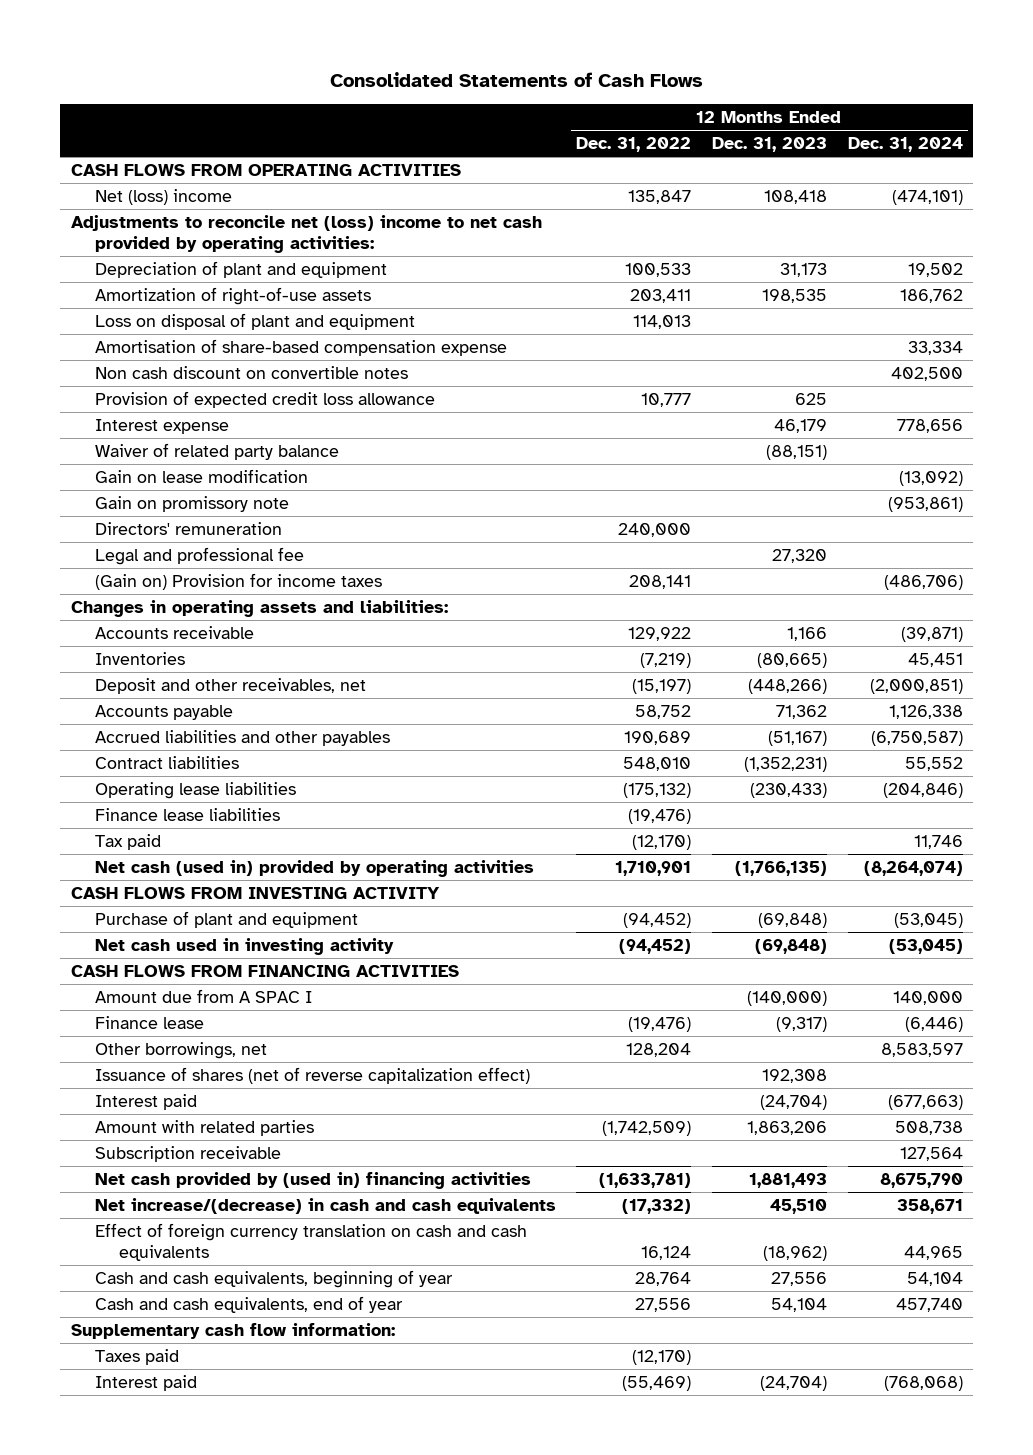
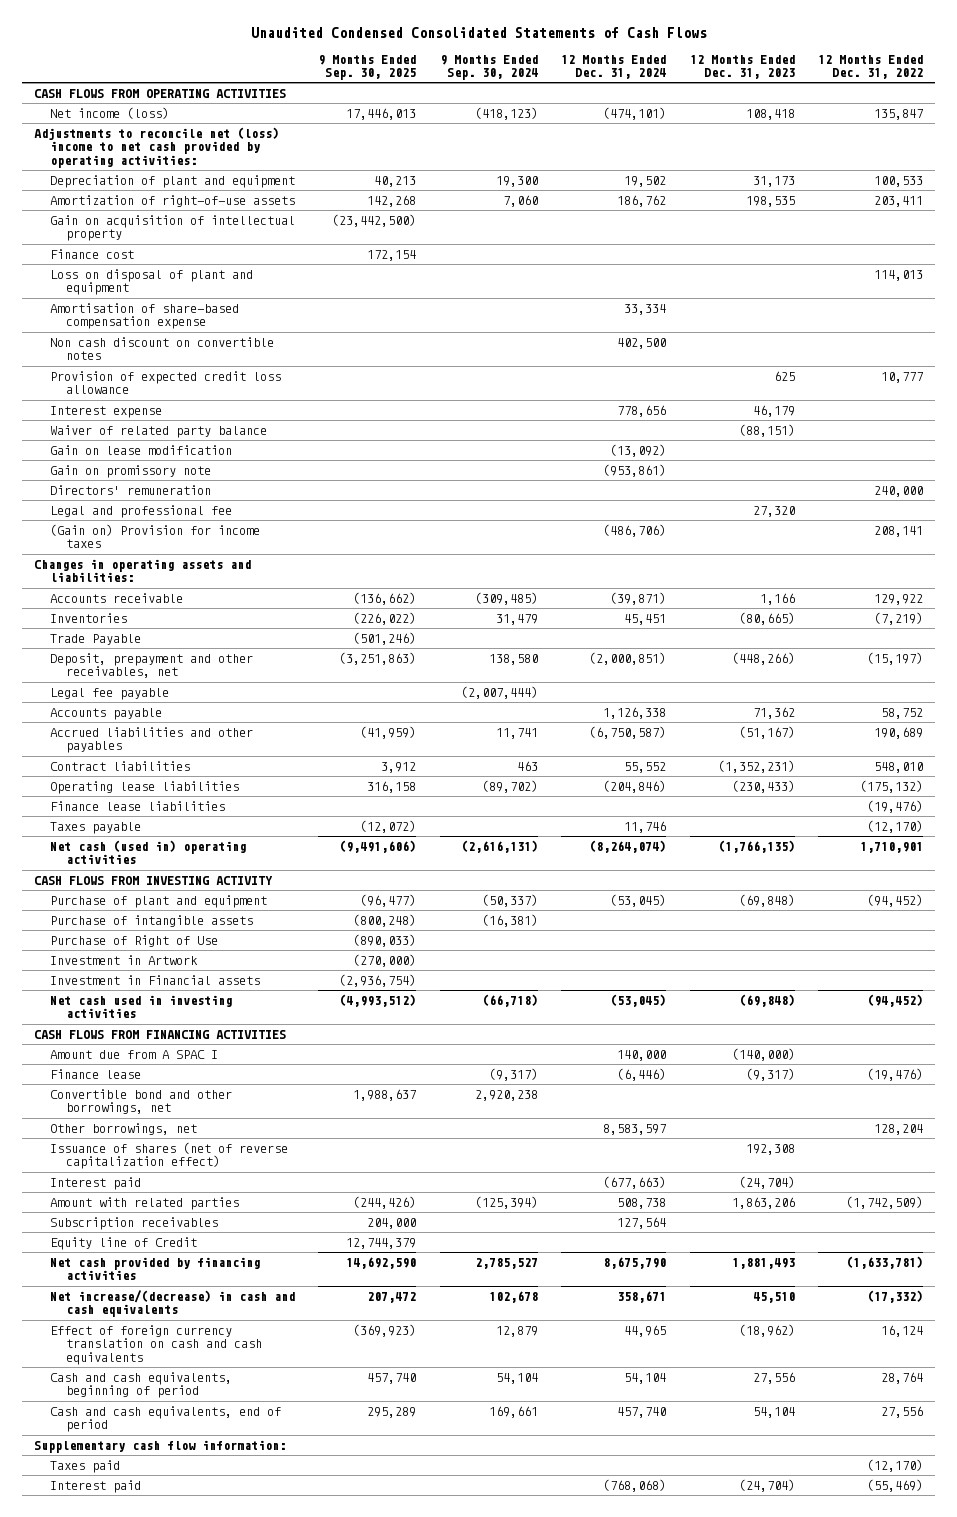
[329,72,703,88] Consolidated Statements of Cash Flows -> [250,27,707,39] Unaudited Condensed Consolidated Statements of Cash Flows
none -> [318,54,417,81] 9 Months Ended Sep. 30, 2025
none -> [439,54,538,81] 9 Months Ended Sep. 30, 2024
[94,188,232,205] Net (loss) income -> [49,106,169,119] Net income (loss)
none -> [49,214,295,242] Gain on acquisition of intellectual property
none -> [49,248,134,259] Finance cost
none -> [49,633,141,645] Trade Payable
[94,677,366,694] Deposit and other receivables, net -> [49,652,253,679] Deposit, prepayment and other receivables, net
none -> [49,687,169,700] Legal fee payable
[94,833,161,850] Tax paid -> [49,821,141,834] Taxes payable
[94,859,534,877] Net cash (used in) provided by operating activities -> [49,839,246,865] Net cash (used in) operating activities
none -> [49,914,253,927] Purchase of intangible assets
none -> [49,934,218,947] Purchase of Right of Use
none -> [49,954,198,965] Investment in Artwork
none -> [49,974,260,985] Investment in Financial assets
[94,937,394,955] Net cash used in investing activity -> [49,994,232,1019] Net cash used in investing activities
none -> [49,1088,232,1115] Convertible bond and other borrowings, net
[94,1145,281,1162] Subscription receivable -> [49,1216,218,1230] Subscription receivables
none -> [49,1236,197,1250] Equity line of Credit
[94,1171,531,1189] Net cash provided by (used in) financing activities -> [49,1256,260,1281] Net cash provided by financing activities
[94,1269,453,1288] Cash and cash equivalents, beginning of year -> [49,1371,232,1399] Cash and cash equivalents, beginning of period
[94,1295,403,1313] Cash and cash equivalents, end of year -> [49,1405,281,1433] Cash and cash equivalents, end of period

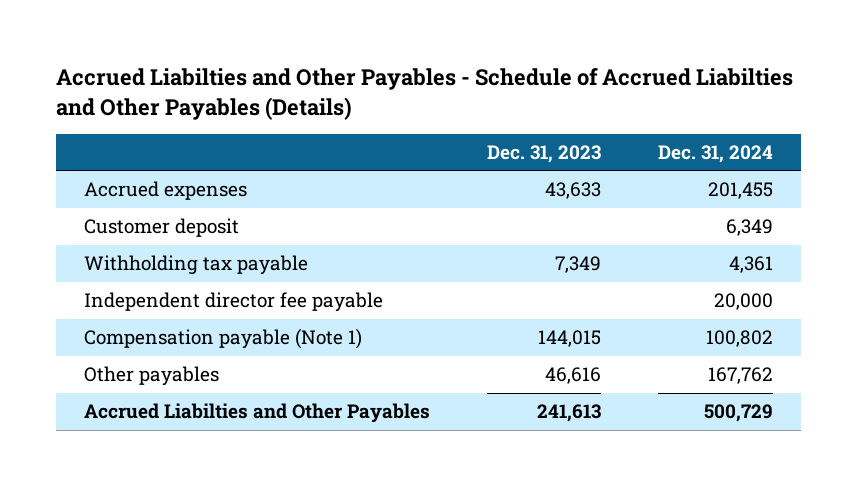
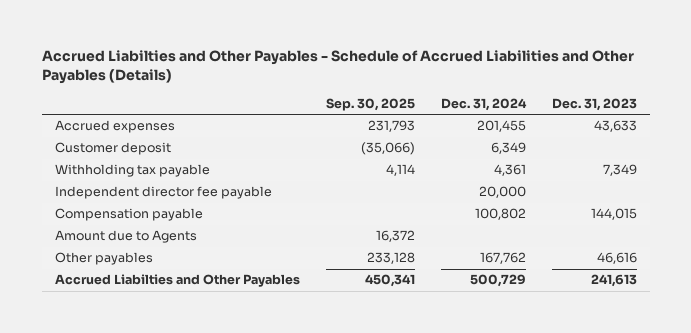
[55,68,793,120] Accrued Liabilties and Other Payables - Schedule of Accrued Liabilties and Other Payables (Details) -> [41,49,634,85] Accrued Liabilties and Other Payables - Schedule of Accrued Liabilities and Other Payables (Details)
none -> [325,97,415,111] Sep. 30, 2025
[84,328,363,350] Compensation payable (Note 1) -> [54,208,203,222] Compensation payable
none -> [54,230,197,244] Amount due to Agents

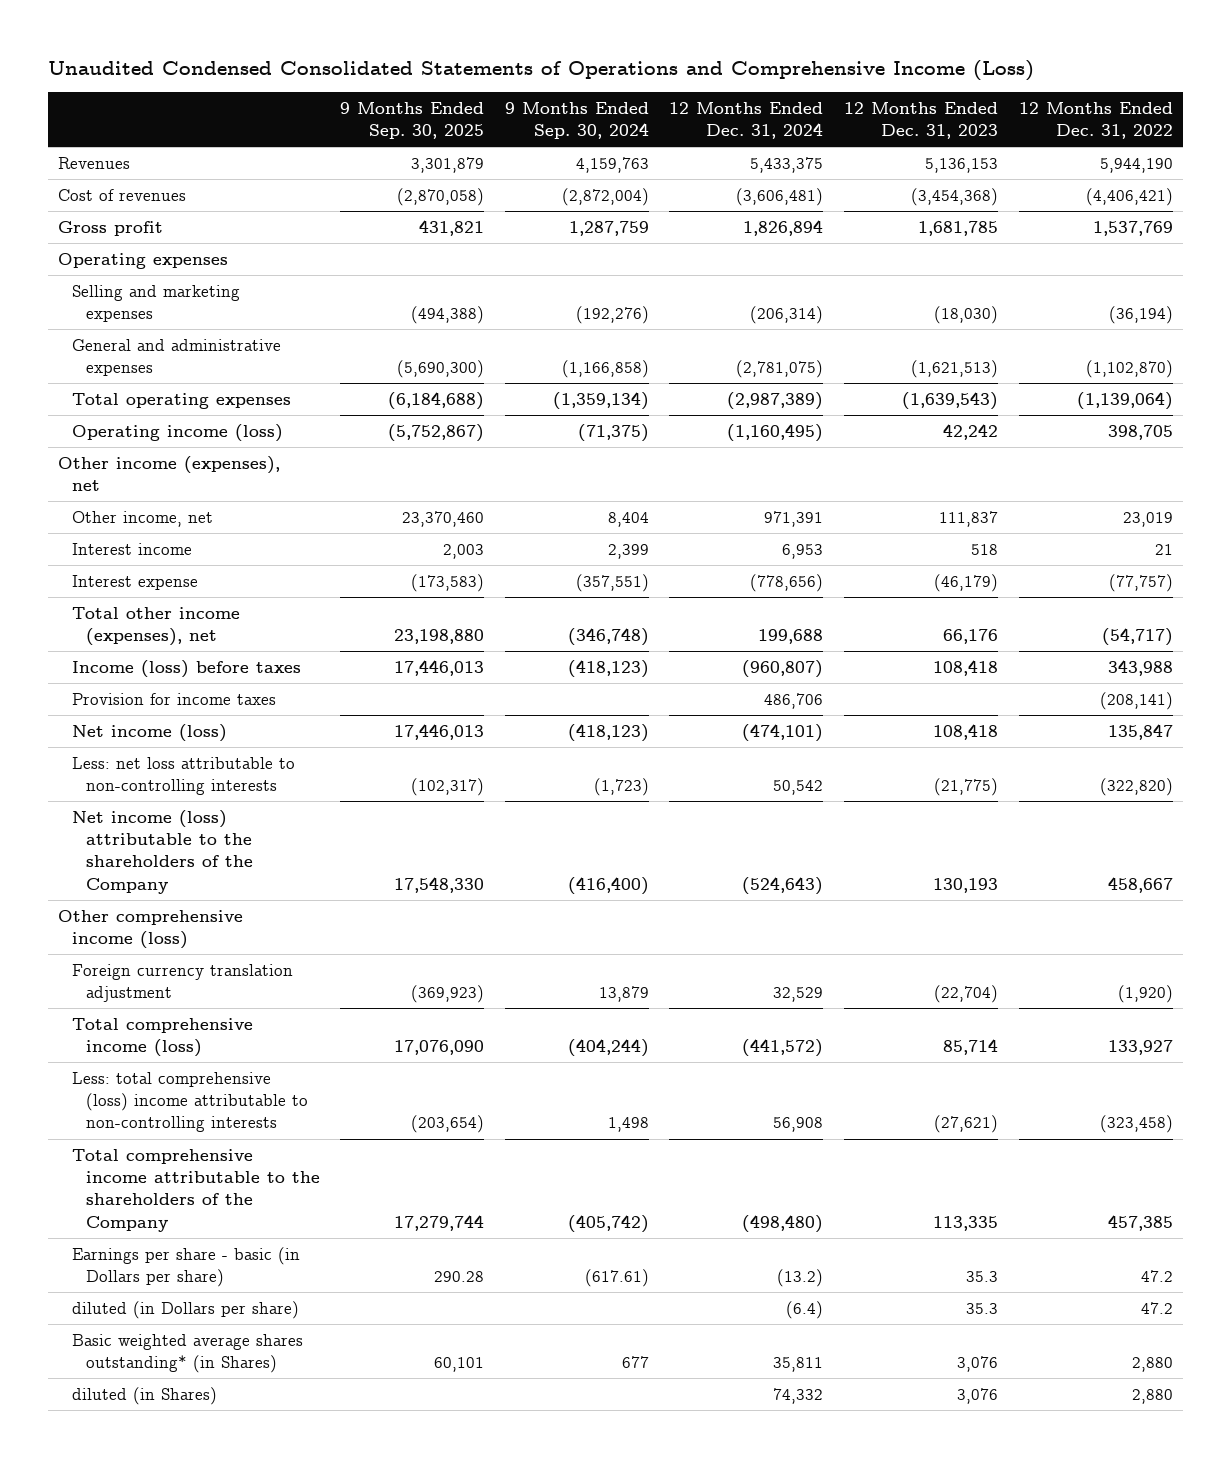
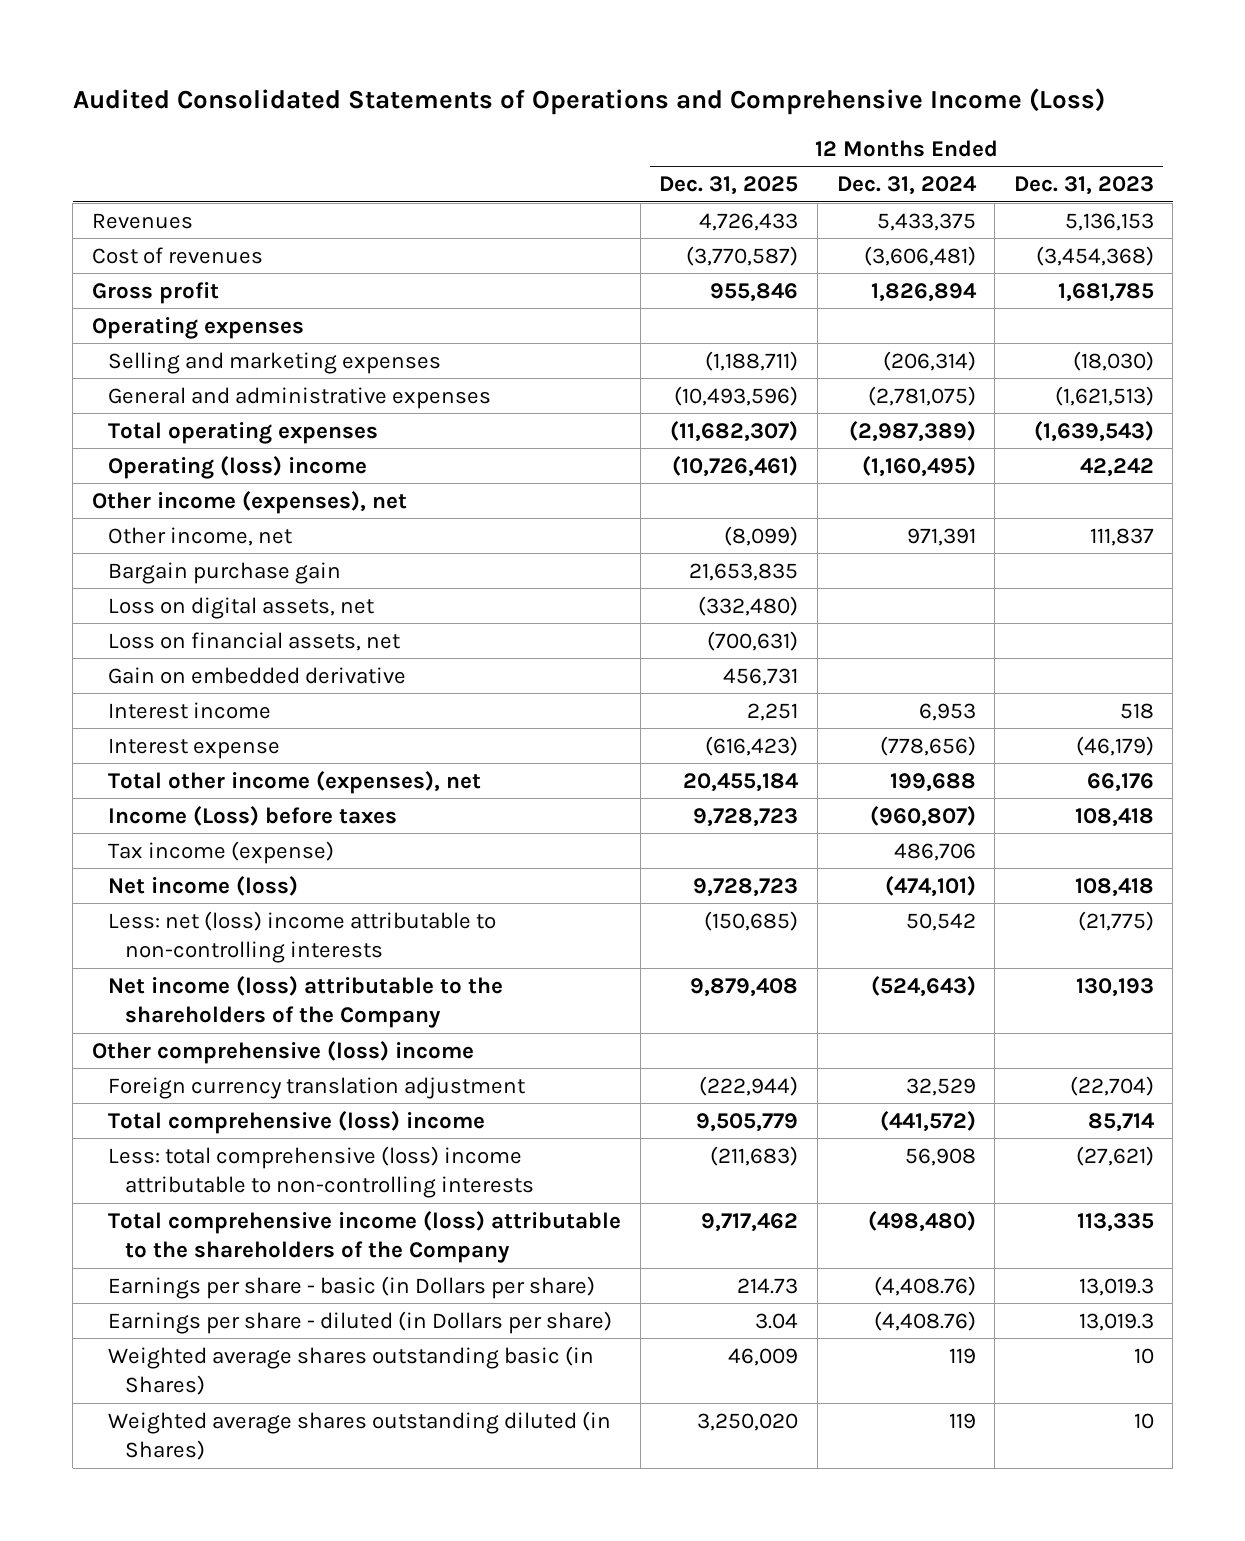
[47,59,1034,81] Unaudited Condensed Consolidated Statements of Operations and Comprehensive Income (Loss) -> [72,87,1105,115] Audited Consolidated Statements of Operations and Comprehensive Income (Loss)
[340,101,485,139] 9 Months Ended Sep. 30, 2025 -> none
[504,101,649,139] 9 Months Ended Sep. 30, 2024 -> none
[1018,101,1173,139] 12 Months Ended Dec. 31, 2022 -> none
none -> [659,176,799,196] Dec. 31, 2025
[71,424,283,443] Operating income (loss) -> [108,455,368,479] Operating (loss) income
none -> [108,561,342,584] Bargain purchase gain
none -> [108,596,375,619] Loss on digital assets, net
none -> [108,631,401,651] Loss on financial assets, net
none -> [108,666,407,684] Gain on embedded derivative
[71,660,301,679] Income (loss) before taxes -> [108,805,398,826] Income (Loss) before taxes
[71,693,276,706] Provision for income taxes -> [108,840,335,864] Tax income (expense)
[71,757,295,796] Less: net loss attributable to non-controlling interests -> [108,910,497,963] Less: net (loss) income attributable to non-controlling interests
[58,910,244,950] Other comprehensive income (loss) -> [91,1040,474,1064] Other comprehensive (loss) income
[71,1018,253,1058] Total comprehensive income (loss) -> [108,1110,486,1134] Total comprehensive (loss) income
[71,1149,320,1232] Total comprehensive income attributable to the shareholders of the Company -> [108,1210,622,1263] Total comprehensive income (loss) attributable to the shareholders of the Company
[777,1269,824,1288] (13.2) -> [873,1275,976,1296] (4,408.76)
[965,1271,998,1283] 35.3 -> [1078,1277,1154,1296] 13,019.3
[71,1301,299,1320] diluted (in Dollars per share) -> [108,1310,613,1334] Earnings per share - diluted (in Dollars per share)
[786,1301,824,1320] (6.4) -> [873,1310,976,1331] (4,408.76)
[965,1303,998,1315] 35.3 -> [1078,1312,1154,1331] 13,019.3
[71,1334,303,1374] Basic weighted average shares outstanding* (in Shares) -> [108,1345,595,1395] Weighted average shares outstanding basic (in Shares)
[773,1357,824,1373] 35,811 -> [948,1347,976,1364] 119
[956,1356,998,1373] 3,076 -> [1133,1347,1154,1364] 10
[71,1387,217,1406] diluted (in Shares) -> [108,1410,612,1460] Weighted average shares outstanding diluted (in Shares)
[773,1388,824,1405] 74,332 -> [948,1412,976,1429] 119
[956,1388,998,1405] 3,076 -> [1133,1412,1154,1429] 10

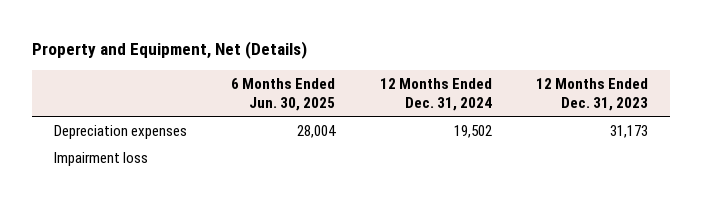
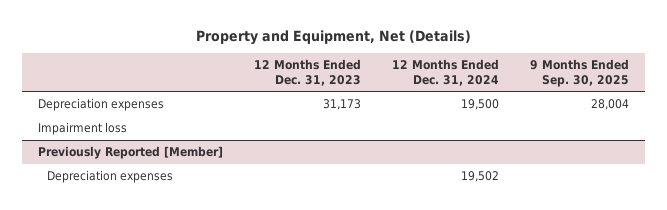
[231,78,336,111] 6 Months Ended Jun. 30, 2025 -> none
none -> [530,58,630,87] 9 Months Ended Sep. 30, 2025
[453,124,492,138] 19,502 -> [461,99,500,111] 19,500
none -> [37,146,223,160] Previously Reported [Member]
none -> [46,170,173,184] Depreciation expenses

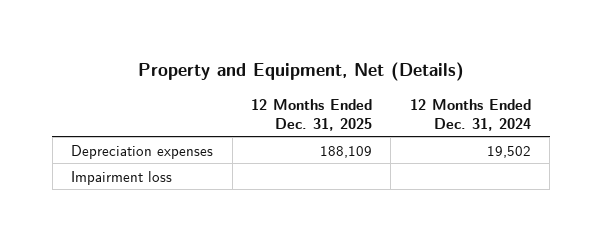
[253,58,361,86] 12 Months Ended Dec. 31, 2023 -> none
[530,58,630,87] 9 Months Ended Sep. 30, 2025 -> none
none -> [250,98,372,131] 12 Months Ended Dec. 31, 2025
[37,98,164,112] Depreciation expenses -> none
[37,146,223,160] Previously Reported [Member] -> none
[37,122,127,136] Impairment loss -> [71,170,173,185] Impairment loss

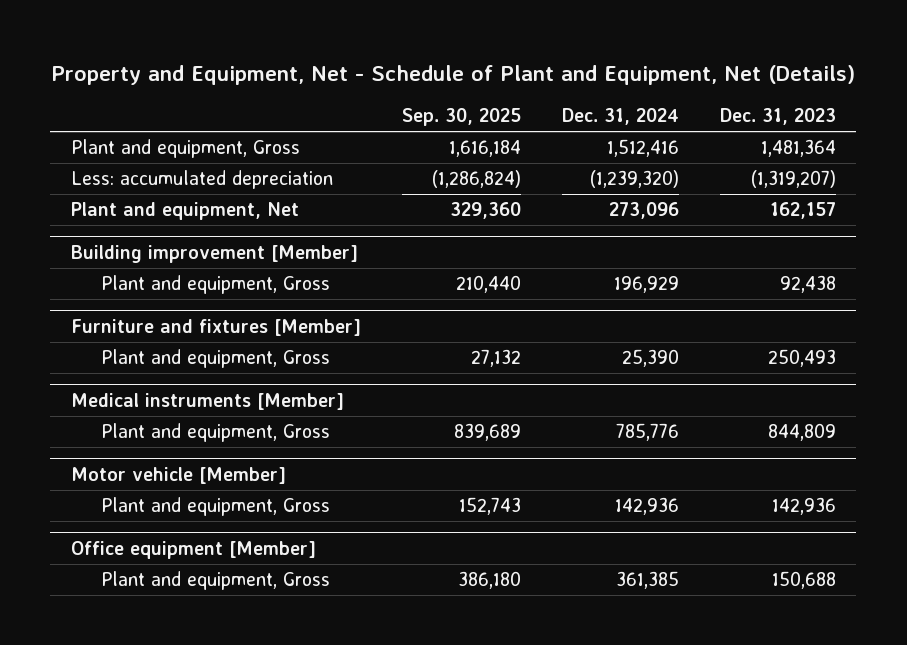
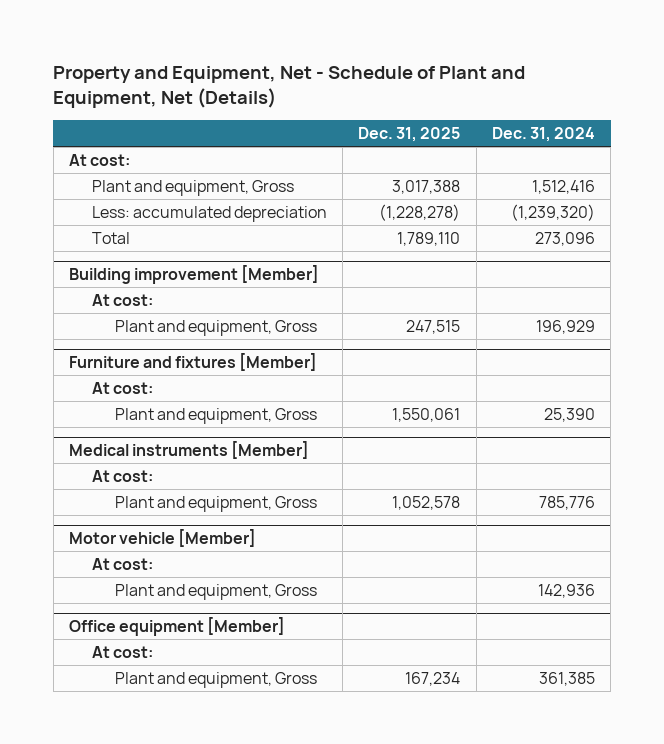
[401,108,521,127] Sep. 30, 2025 -> none
[719,108,836,126] Dec. 31, 2023 -> none
none -> [358,127,461,143] Dec. 31, 2025
none -> [69,153,131,166] At cost:
[70,202,299,221] Plant and equipment, Net -> [92,231,131,244] Total
none -> [92,293,154,306] At cost:
none -> [92,381,154,394] At cost:
none -> [92,469,154,482] At cost:
none -> [92,557,154,570] At cost:
none -> [92,645,154,658] At cost:

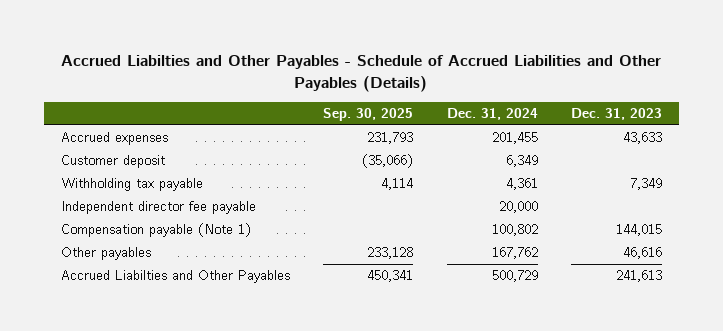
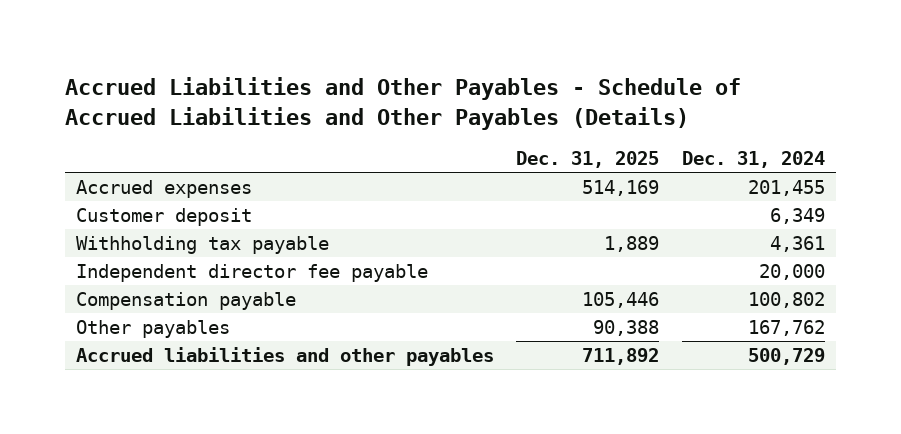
[61,55,662,93] Accrued Liabilties and Other Payables - Schedule of Accrued Liabilities and Other Payables (Details) -> [65,76,742,130] Accrued Liabilities and Other Payables - Schedule of Accrued Liabilities and Other Payables (Details)
[323,108,414,122] Sep. 30, 2025 -> none
[571,108,663,121] Dec. 31, 2023 -> none
none -> [516,151,660,169] Dec. 31, 2025
[60,223,251,238] Compensation payable (Note 1) -> [76,292,297,311] Compensation payable
[60,270,290,284] Accrued Liabilties and Other Payables -> [76,347,495,367] Accrued liabilities and other payables

